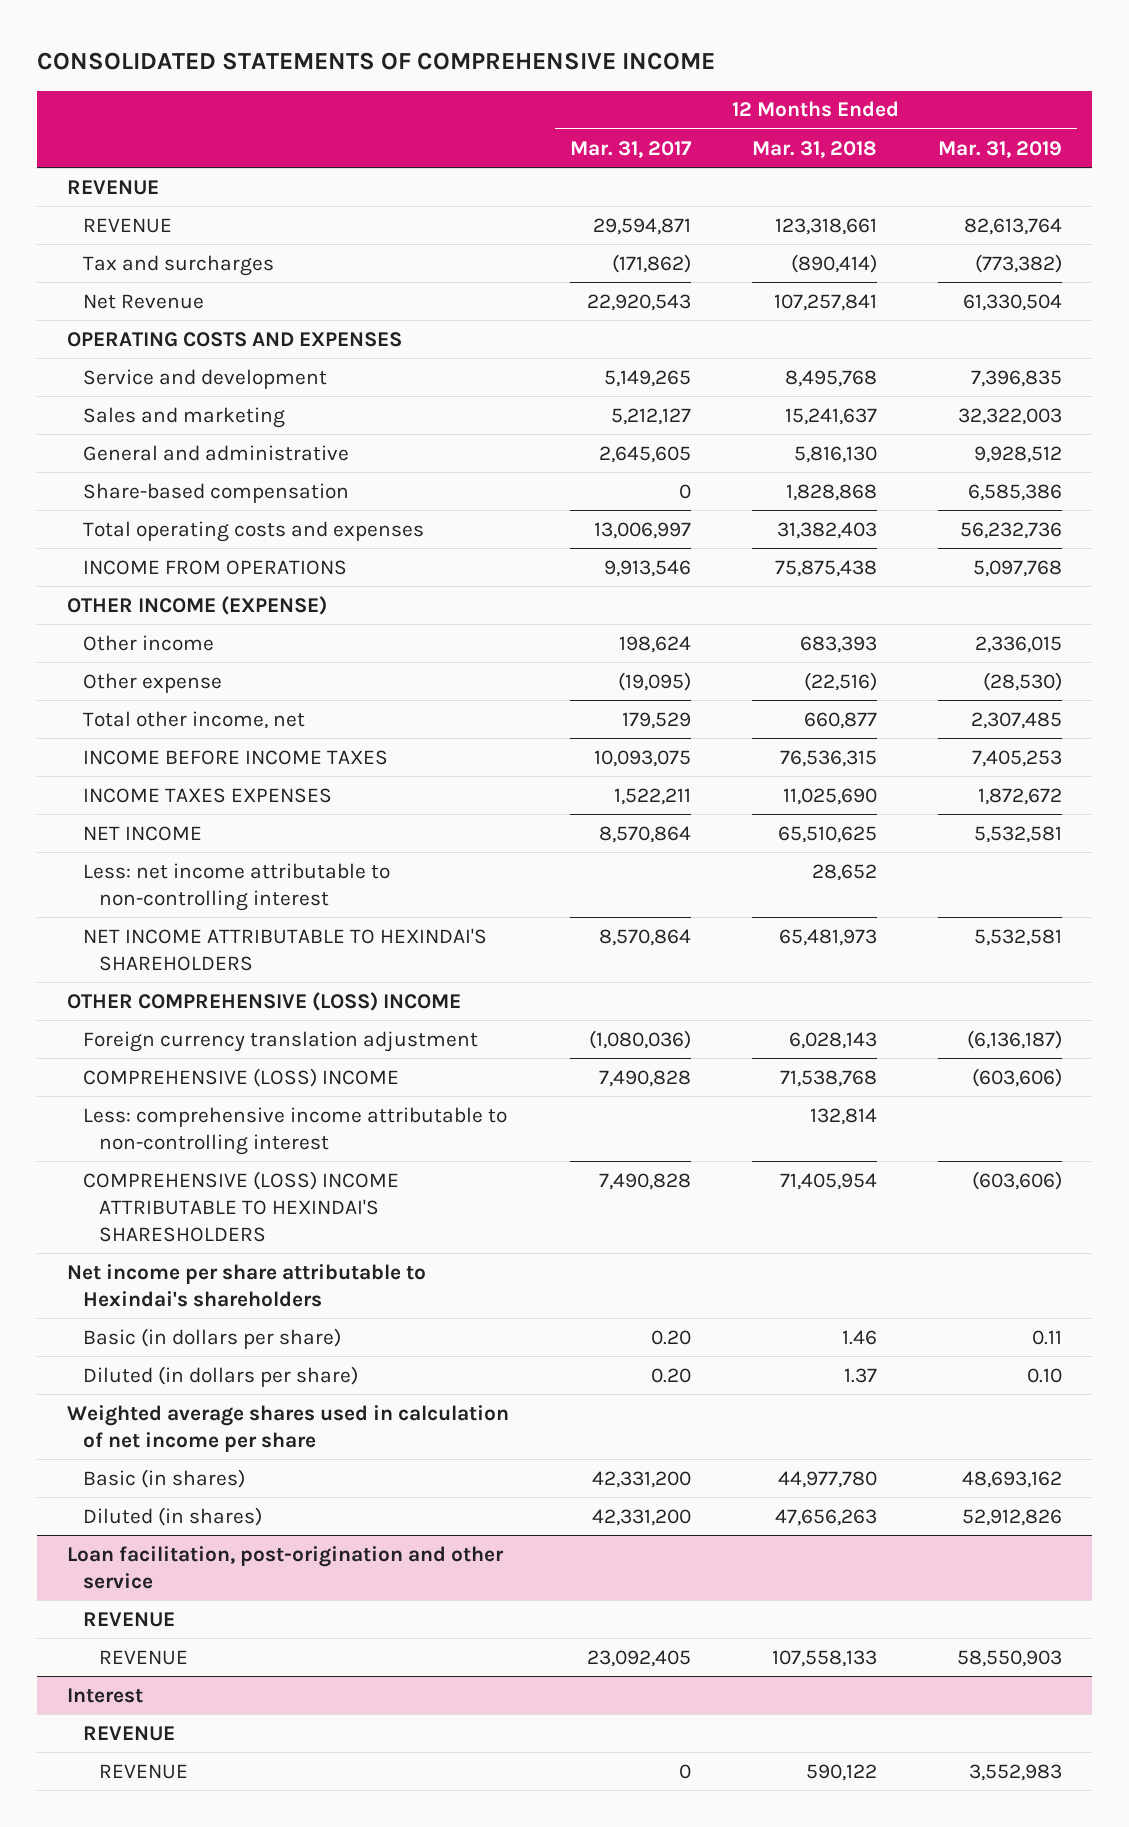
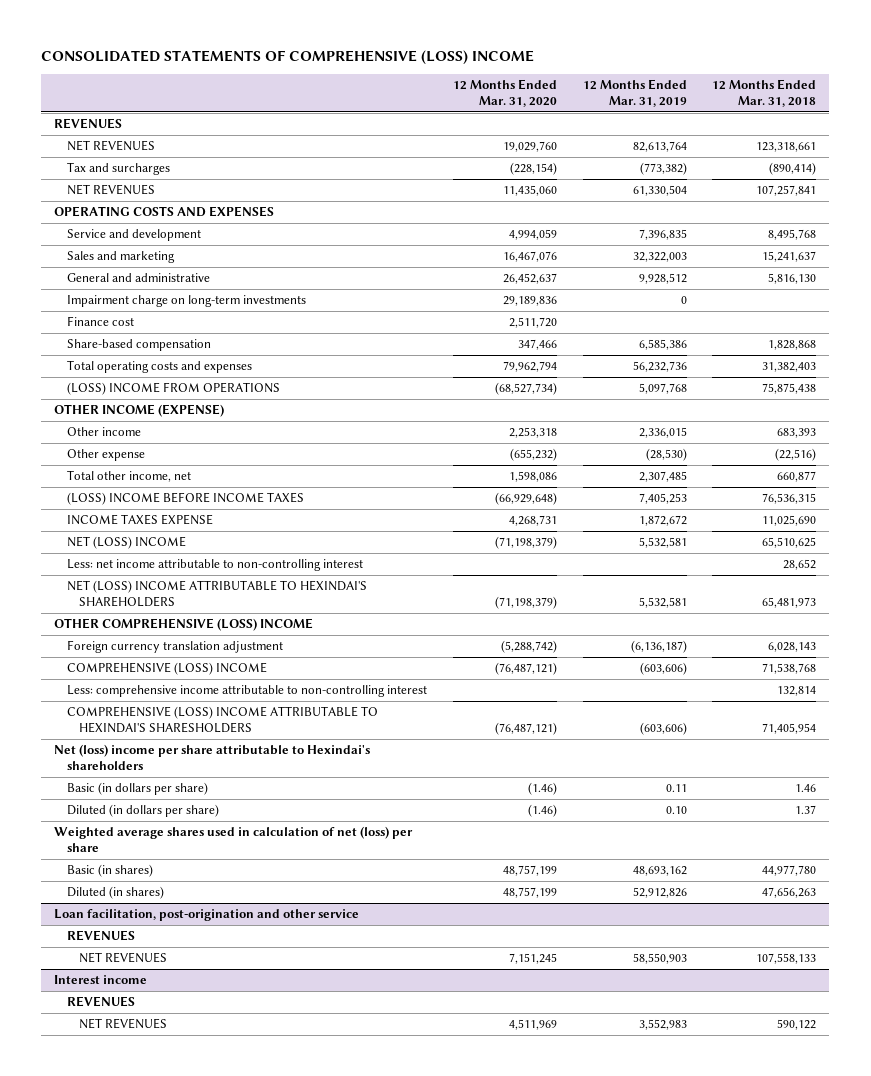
[36,52,715,71] CONSOLIDATED STATEMENTS OF COMPREHENSIVE INCOME -> [41,50,535,66] CONSOLIDATED STATEMENTS OF COMPREHENSIVE (LOSS) INCOME
[569,140,692,158] Mar. 31, 2017 -> none
none -> [452,79,557,108] 12 Months Ended Mar. 31, 2020
[67,179,160,195] REVENUE -> [54,118,123,130] REVENUES
[83,217,173,233] REVENUE -> [66,140,155,152] NET REVENUES
[83,293,205,309] Net Revenue -> [66,184,155,196] NET REVENUES
none -> [66,295,306,308] Impairment charge on long-term investments
none -> [66,316,134,327] Finance cost
[83,559,348,575] INCOME FROM OPERATIONS -> [66,382,280,396] (LOSS) INCOME FROM OPERATIONS
[83,749,389,765] INCOME BEFORE INCOME TAXES -> [66,492,304,506] (LOSS) INCOME BEFORE INCOME TAXES
[83,787,333,803] INCOME TAXES EXPENSES -> [66,514,213,526] INCOME TAXES EXPENSE
[83,825,203,841] NET INCOME -> [66,536,186,550] NET (LOSS) INCOME
[83,927,488,971] NET INCOME ATTRIBUTABLE TO HEXINDAI'S SHAREHOLDERS -> [66,580,367,608] NET (LOSS) INCOME ATTRIBUTABLE TO HEXINDAI'S SHAREHOLDERS
[67,1263,427,1307] Net income per share attributable to Hexindai's shareholders -> [54,744,371,771] Net (loss) income per share attributable to Hexindai's shareholders
[67,1404,510,1452] Weighted average shares used in calculation of net income per share -> [54,826,414,853] Weighted average shares used in calculation of net (loss) per share
[83,1611,176,1627] REVENUE -> [66,930,135,942] REVENUES
[99,1649,189,1665] REVENUE -> [79,952,168,964] NET REVENUES
[67,1687,144,1703] Interest -> [54,975,148,985] Interest income
[83,1725,176,1741] REVENUE -> [66,996,135,1008] REVENUES
[99,1763,189,1779] REVENUE -> [79,1018,168,1030] NET REVENUES

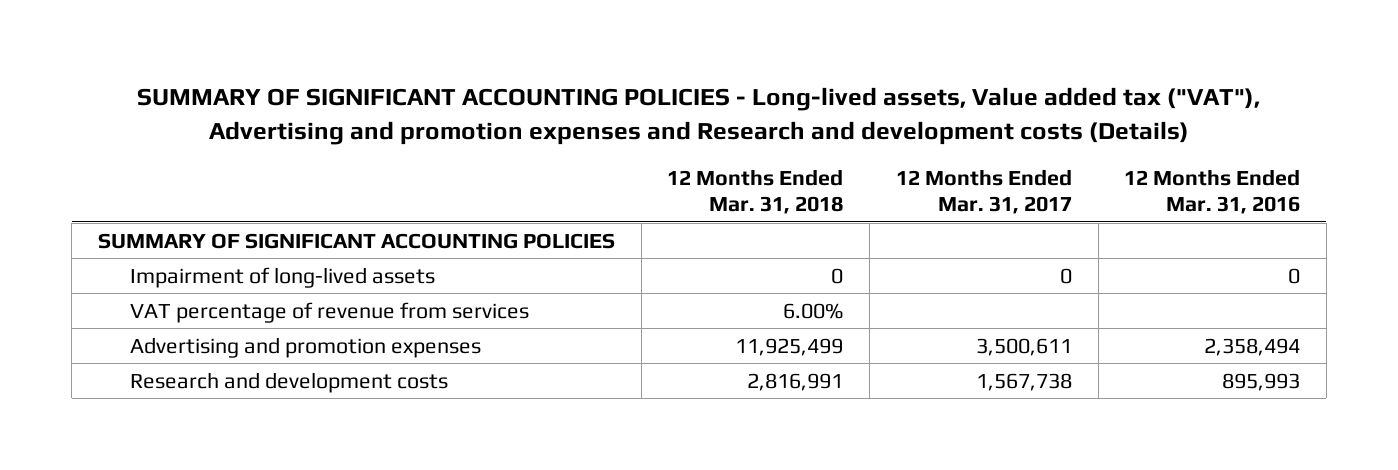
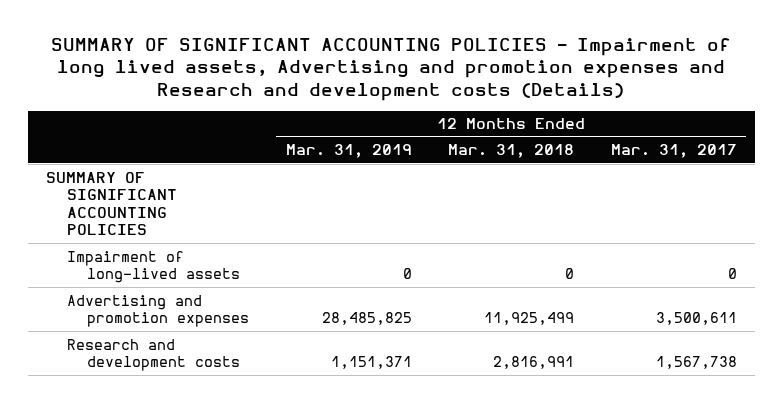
[137,87,1261,145] SUMMARY OF SIGNIFICANT ACCOUNTING POLICIES - Long-lived assets, Value added tax ("VAT"), Advertising and promotion expenses and Research and development costs (Details) -> [51,37,732,101] SUMMARY OF SIGNIFICANT ACCOUNTING POLICIES - Impairment of long lived assets, Advertising and promotion expenses and Research and development costs (Details)
[1124,168,1301,215] 12 Months Ended Mar. 31, 2016 -> none
none -> [285,144,412,159] Mar. 31, 2019
[129,301,529,323] VAT percentage of revenue from services -> none

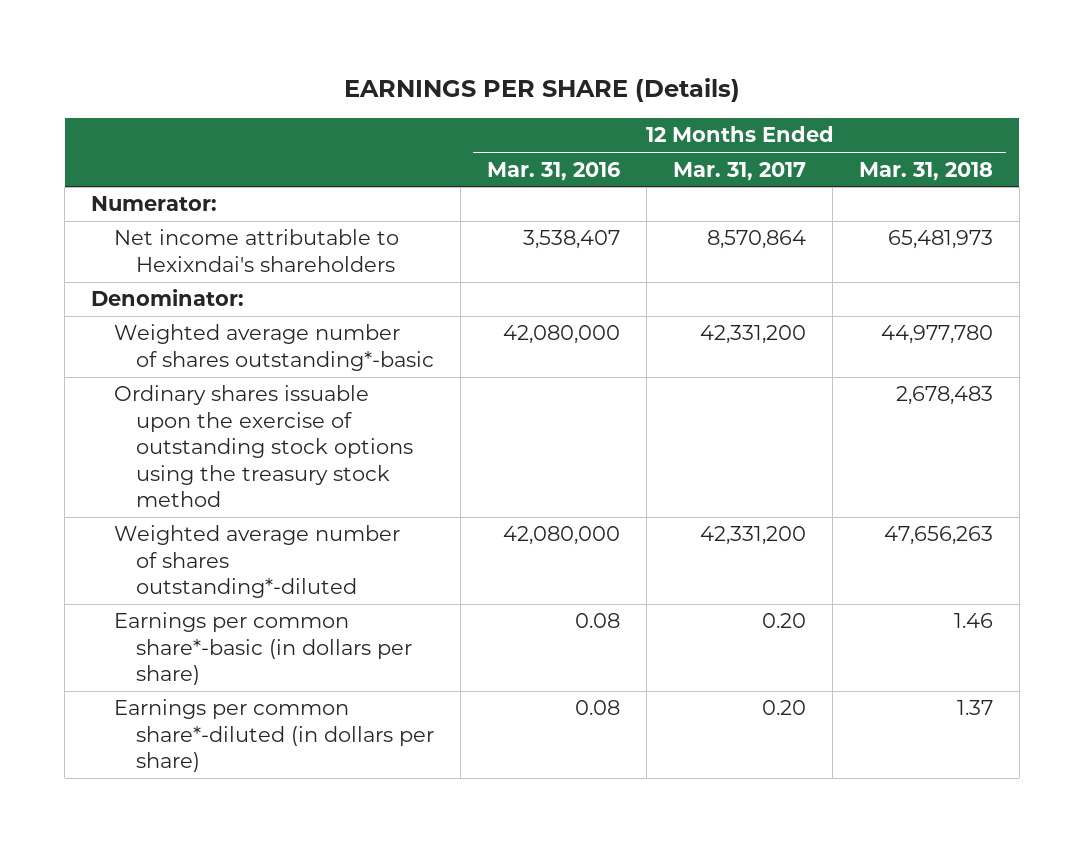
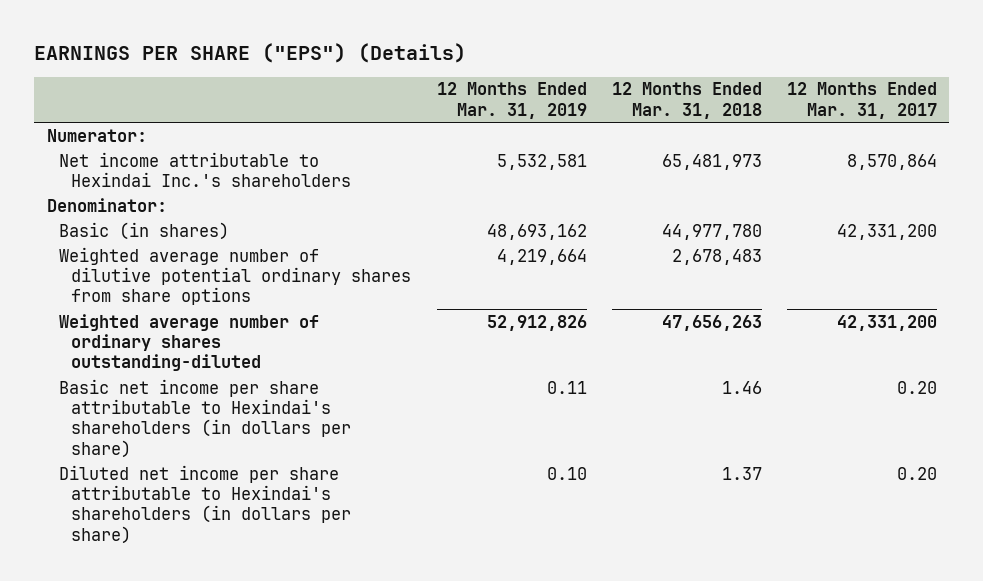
[344,78,741,103] EARNINGS PER SHARE (Details) -> [34,43,467,64] EARNINGS PER SHARE ("EPS") (Details)
[486,161,620,181] Mar. 31, 2016 -> none
none -> [436,82,587,119] 12 Months Ended Mar. 31, 2019
[113,229,399,272] Net income attributable to Hexixndai's shareholders -> [59,151,352,187] Net income attributable to Hexindai Inc.'s shareholders
[113,324,434,371] Weighted average number of shares outstanding*-basic -> [59,221,230,240] Basic (in shares)
[113,385,413,508] Ordinary shares issuable upon the exercise of outstanding stock options using the treasury stock method -> [59,246,412,306] Weighted average number of dilutive potential ordinary shares from share options
[113,525,400,599] Weighted average number of shares outstanding*-diluted -> [59,313,320,372] Weighted average number of ordinary shares outstanding-diluted
[113,612,412,686] Earnings per common share*-basic (in dollars per share) -> [59,378,352,458] Basic net income per share attributable to Hexindai's shareholders (in dollars per share)
[113,699,434,773] Earnings per common share*-diluted (in dollars per share) -> [59,464,352,544] Diluted net income per share attributable to Hexindai's shareholders (in dollars per share)

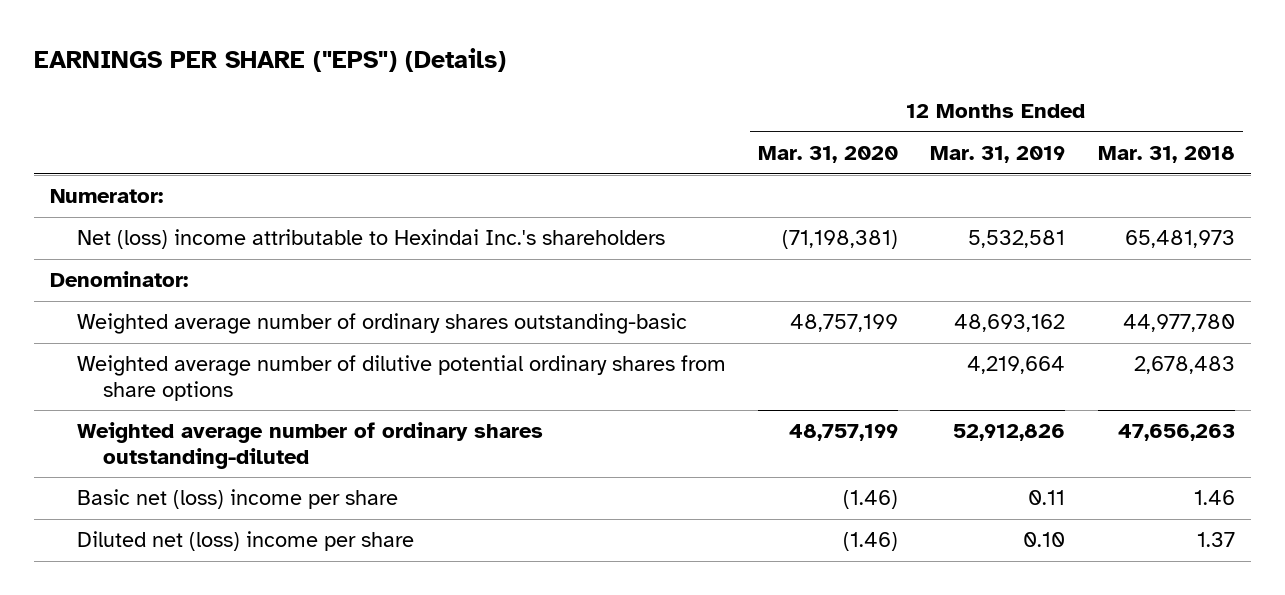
[786,82,937,119] 12 Months Ended Mar. 31, 2017 -> none
none -> [757,146,898,164] Mar. 31, 2020
[59,151,352,187] Net income attributable to Hexindai Inc.'s shareholders -> [76,229,665,250] Net (loss) income attributable to Hexindai Inc.'s shareholders
[59,221,230,240] Basic (in shares) -> [76,313,687,335] Weighted average number of ordinary shares outstanding-basic
[59,378,352,458] Basic net income per share attributable to Hexindai's shareholders (in dollars per share) -> [76,489,398,510] Basic net (loss) income per share
[59,464,352,544] Diluted net income per share attributable to Hexindai's shareholders (in dollars per share) -> [76,531,414,552] Diluted net (loss) income per share

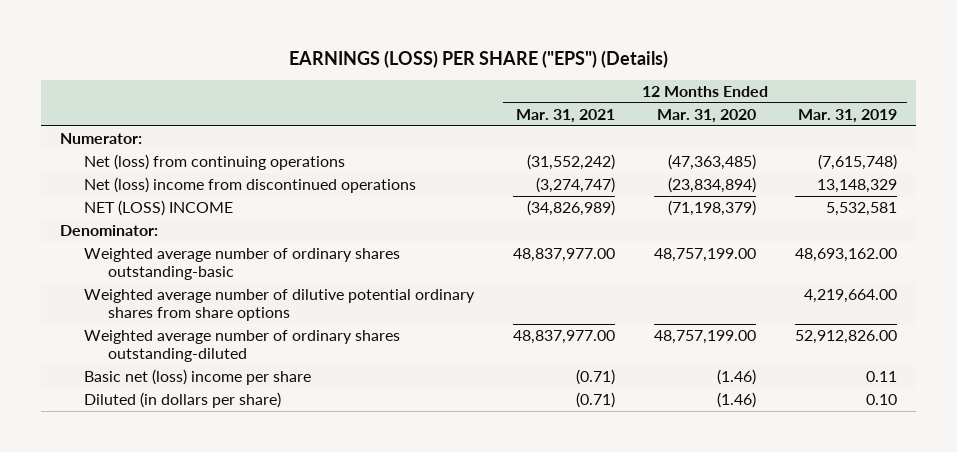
[34,47,507,72] EARNINGS PER SHARE ("EPS") (Details) -> [288,49,668,68] EARNINGS (LOSS) PER SHARE ("EPS") (Details)
[1097,146,1235,164] Mar. 31, 2018 -> none
none -> [516,108,616,123] Mar. 31, 2021
[76,229,665,250] Net (loss) income attributable to Hexindai Inc.'s shareholders -> none
none -> [84,153,346,170] Net (loss) from continuing operations
none -> [84,176,417,193] Net (loss) income from discontinued operations
none -> [84,199,234,216] NET (LOSS) INCOME
[789,314,898,333] 48,757,199 -> [653,247,756,262] 48,757,199.00
[954,314,1066,333] 48,693,162 -> [794,247,897,262] 48,693,162.00
[967,356,1066,375] 4,219,664 -> [803,288,897,303] 4,219,664.00
[788,424,898,442] 48,757,199 -> [653,329,756,344] 48,757,199.00
[953,424,1066,442] 52,912,826 -> [794,329,897,344] 52,912,826.00
[76,531,414,552] Diluted net (loss) income per share -> [84,391,282,408] Diluted (in dollars per share)

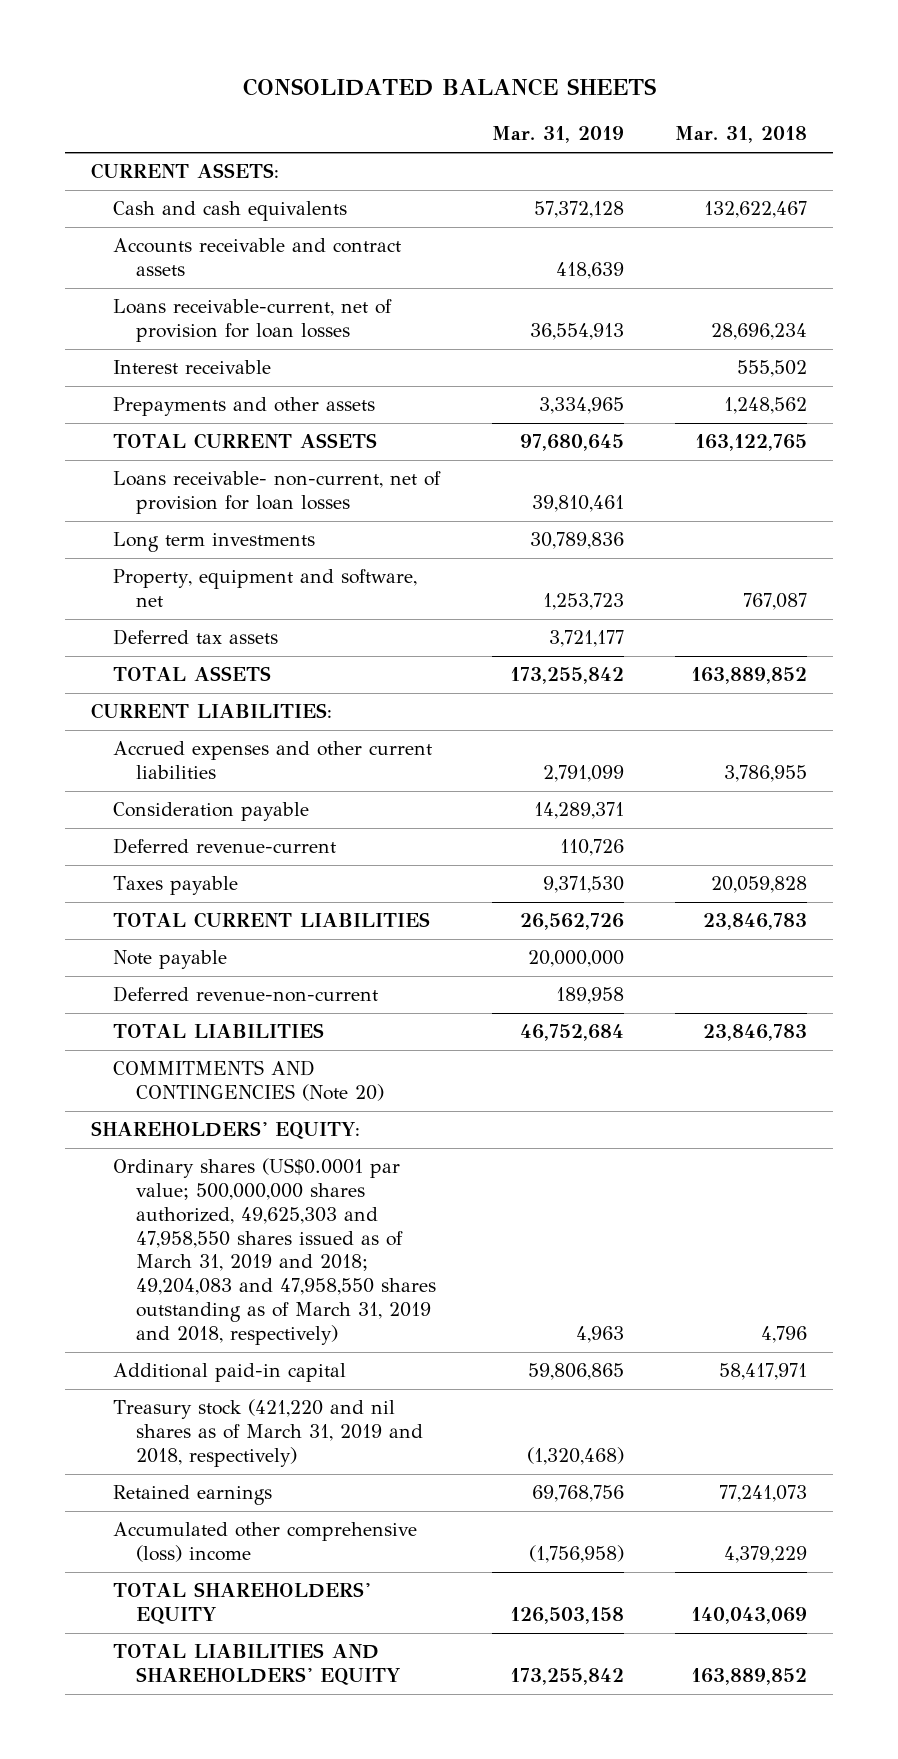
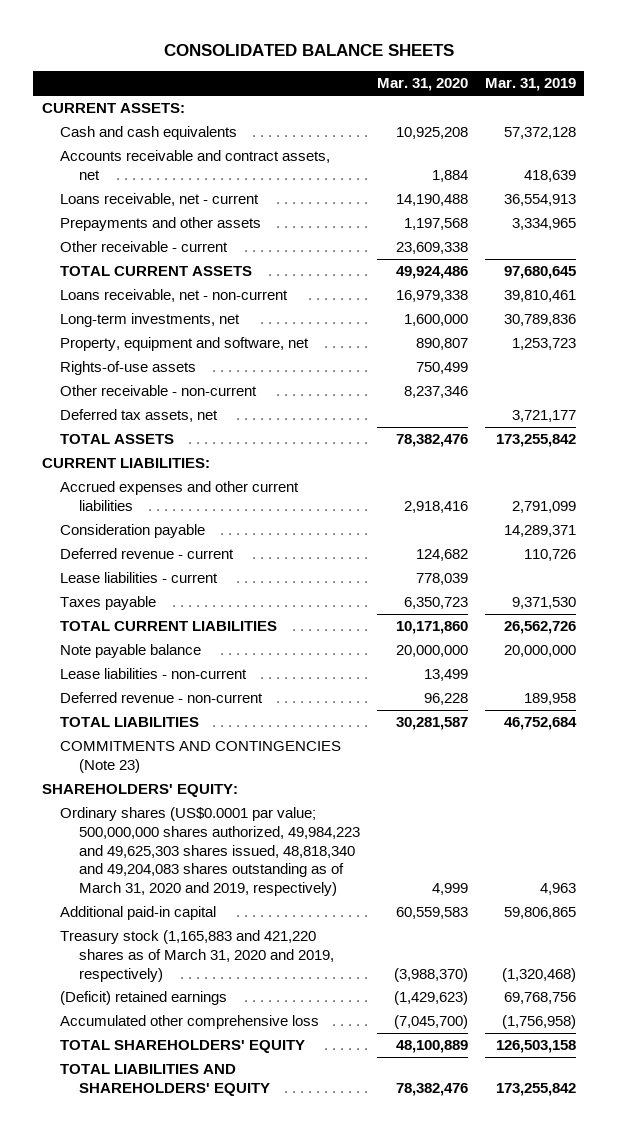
[675,126,808,144] Mar. 31, 2018 -> none
none -> [376,78,468,92] Mar. 31, 2020
[113,360,272,375] Interest receivable -> none
[113,238,402,277] Accounts receivable and contract assets -> [60,150,331,180] Accounts receivable and contract assets, net
[113,299,393,343] Loans receivable-current, net of provision for loan losses -> [60,193,260,207] Loans receivable, net - current
none -> [60,241,229,253] Other receivable - current
[113,471,442,515] Loans receivable- non-current, net of provision for loan losses -> [60,289,289,303] Loans receivable, net - non-current
[113,532,316,553] Long term investments -> [60,313,241,328] Long-term investments, net
none -> [60,361,197,376] Rights-of-use assets
none -> [60,385,258,397] Other receivable - non-current
[113,629,279,646] Deferred tax assets -> [60,409,219,423] Deferred tax assets, net
[113,838,337,855] Deferred revenue-current -> [60,548,235,560] Deferred revenue - current
none -> [60,572,219,584] Lease liabilities - current
[113,950,228,970] Note payable -> [60,644,202,659] Note payable balance
none -> [60,668,248,680] Lease liabilities - non-current
[113,986,379,1003] Deferred revenue-non-current -> [60,692,264,704] Deferred revenue - non-current
[113,1060,384,1102] COMMITMENTS AND CONTINGENCIES (Note 20) -> [60,741,342,773] COMMITMENTS AND CONTINGENCIES (Note 23)
[113,1158,436,1345] Ordinary shares (US$0.0001 par value; 500,000,000 shares authorized, 49,625,303 and 47,958,550 shares issued as of March 31, 2019 and 2018; 49,204,083 and 47,958,550 shares outstanding as of March 31, 2019 and 2018, respectively) -> [60,807,360,896] Ordinary shares (US$0.0001 par value; 500,000,000 shares authorized, 49,984,223 and 49,625,303 shares issued, 48,818,340 and 49,204,083 shares outstanding as of March 31, 2020 and 2019, respectively)
[113,1399,423,1467] Treasury stock (421,220 and nil shares as of March 31, 2019 and 2018, respectively) -> [60,930,334,982] Treasury stock (1,165,883 and 421,220 shares as of March 31, 2020 and 2019, respectively)
[113,1485,273,1506] Retained earnings -> [60,991,228,1006] (Deficit) retained earnings
[113,1522,418,1563] Accumulated other comprehensive (loss) income -> [60,1015,320,1030] Accumulated other comprehensive loss

